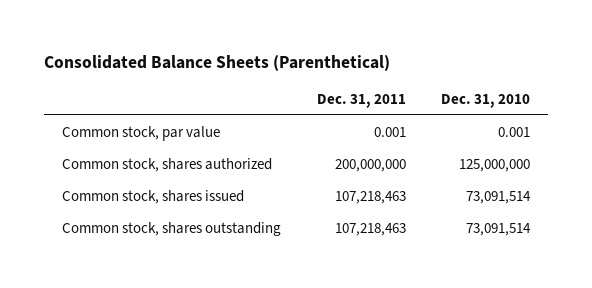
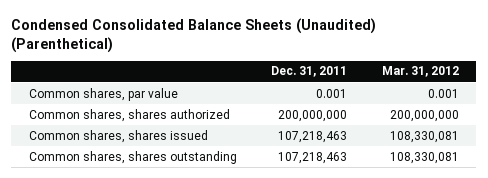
[44,55,391,72] Consolidated Balance Sheets (Parenthetical) -> [11,17,377,53] Condensed Consolidated Balance Sheets (Unaudited) (Parenthetical)
[440,94,530,109] Dec. 31, 2010 -> none
none -> [382,66,460,78] Mar. 31, 2012
[62,125,221,141] Common stock, par value -> [28,87,178,101] Common shares, par value
[62,157,273,172] Common stock, shares authorized -> [28,108,230,122] Common shares, shares authorized
[62,189,245,204] Common stock, shares issued -> [28,129,208,143] Common shares, shares issued
[62,221,282,236] Common stock, shares outstanding -> [28,150,237,164] Common shares, shares outstanding

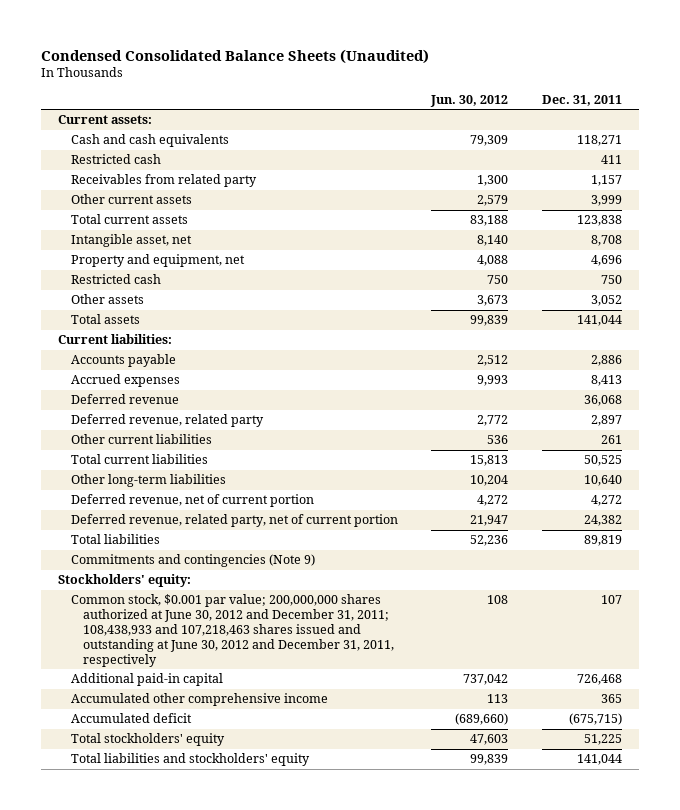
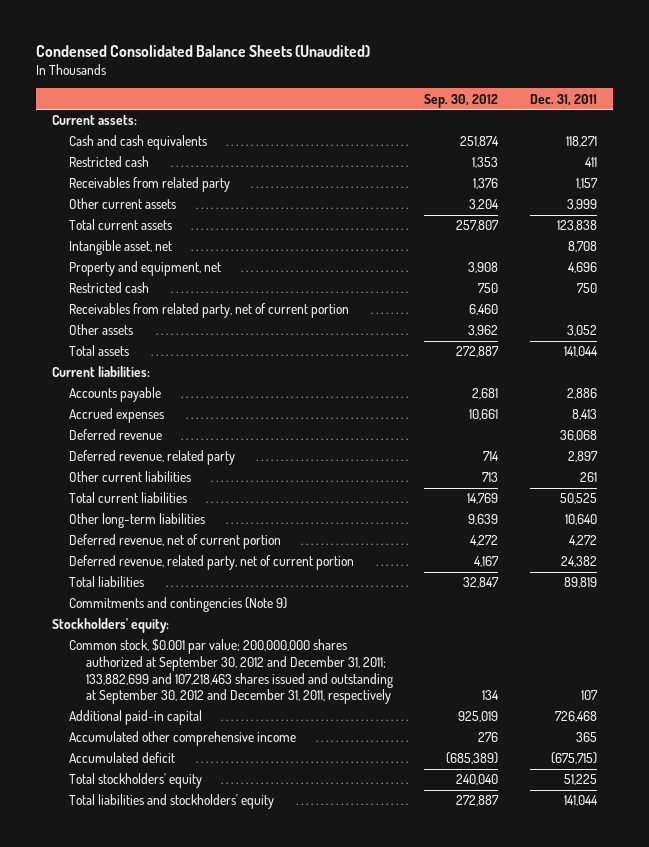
[430,95,509,108] Jun. 30, 2012 -> none
none -> [424,93,499,108] Sep. 30, 2012
none -> [68,303,349,319] Receivables from related party, net of current portion
[70,594,394,667] Common stock, $0.001 par value; 200,000,000 shares authorized at June 30, 2012 and December 31, 2011; 108,438,933 and 107,218,463 shares issued and outstanding at June 30, 2012 and December 31, 2011, respectively -> [68,639,393,705] Common stock, $0.001 par value; 200,000,000 shares authorized at September 30, 2012 and December 31, 2011; 133,882,699 and 107,218,463 shares issued and outstanding at September 30, 2012 and December 31, 2011, respectively

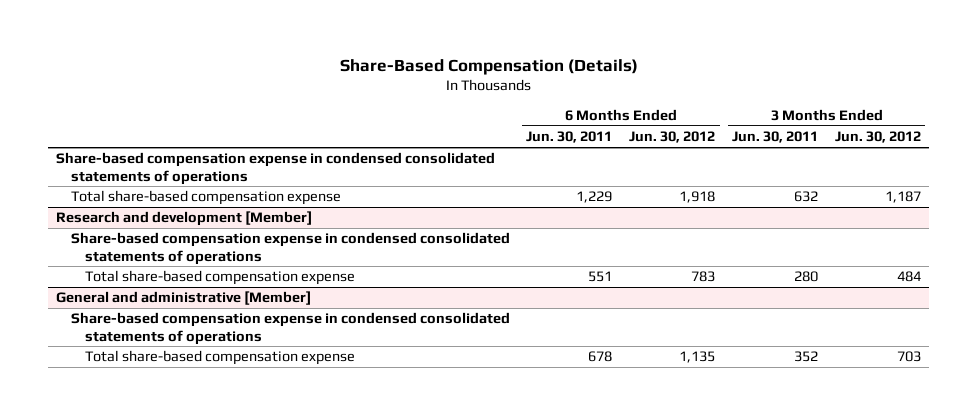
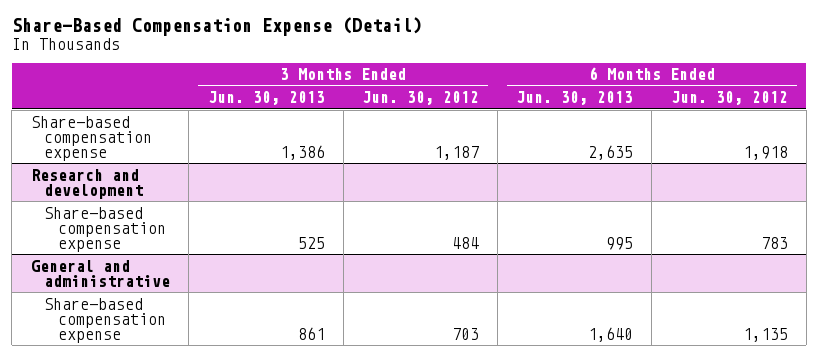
[339,58,638,75] Share-Based Compensation (Details) -> [11,17,422,37] Share-Based Compensation Expense (Detail)
[526,131,613,144] Jun. 30, 2011 -> none
[732,131,819,144] Jun. 30, 2011 -> none
none -> [207,91,325,106] Jun. 30, 2013
none -> [516,91,634,106] Jun. 30, 2013
[56,152,496,185] Share-based compensation expense in condensed consolidated statements of operations -> none
[70,232,510,265] Share-based compensation expense in condensed consolidated statements of operations -> none
[70,312,510,345] Share-based compensation expense in condensed consolidated statements of operations -> none
[70,190,341,206] Total share-based compensation expense -> [30,115,153,161] Share-based compensation expense
[56,211,313,227] Research and development [Member] -> [30,168,144,199] Research and development
[84,270,355,286] Total share-based compensation expense -> [44,206,166,252] Share-based compensation expense
[56,291,312,306] General and administrative [Member] -> [30,259,171,287] General and administrative
[84,350,355,366] Total share-based compensation expense -> [44,297,166,343] Share-based compensation expense

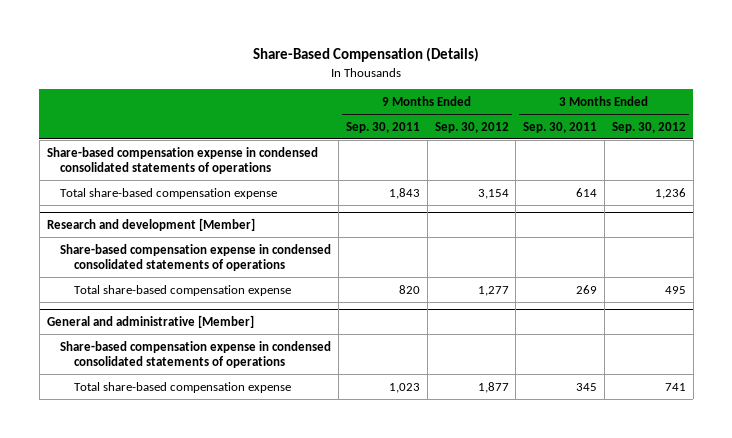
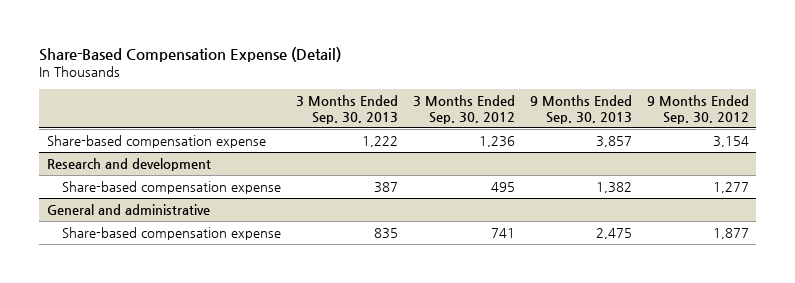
[253,47,480,63] Share-Based Compensation (Details) -> [39,46,342,62] Share-Based Compensation Expense (Detail)
[345,121,420,133] Sep. 30, 2011 -> none
[523,121,598,133] Sep. 30, 2011 -> none
none -> [295,94,398,124] 3 Months Ended Sep. 30, 2013
none -> [529,94,632,124] 9 Months Ended Sep. 30, 2013
[46,146,318,175] Share-based compensation expense in condensed consolidated statements of operations -> none
[60,243,332,272] Share-based compensation expense in condensed consolidated statements of operations -> none
[60,340,332,369] Share-based compensation expense in condensed consolidated statements of operations -> none
[60,187,278,199] Total share-based compensation expense -> [46,134,266,148] Share-based compensation expense
[46,218,255,232] Research and development [Member] -> [46,157,211,171] Research and development
[73,284,291,296] Total share-based compensation expense -> [62,180,282,194] Share-based compensation expense
[46,315,254,329] General and administrative [Member] -> [46,203,210,215] General and administrative
[73,381,291,393] Total share-based compensation expense -> [62,226,282,240] Share-based compensation expense

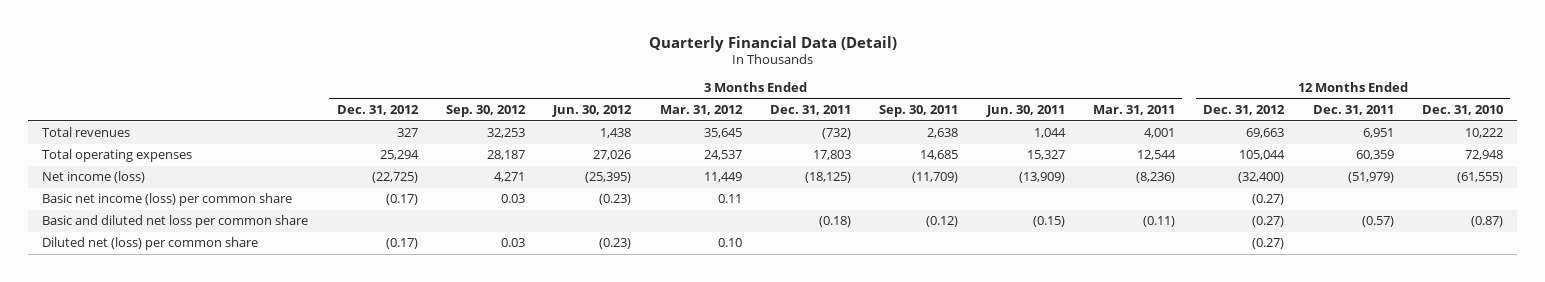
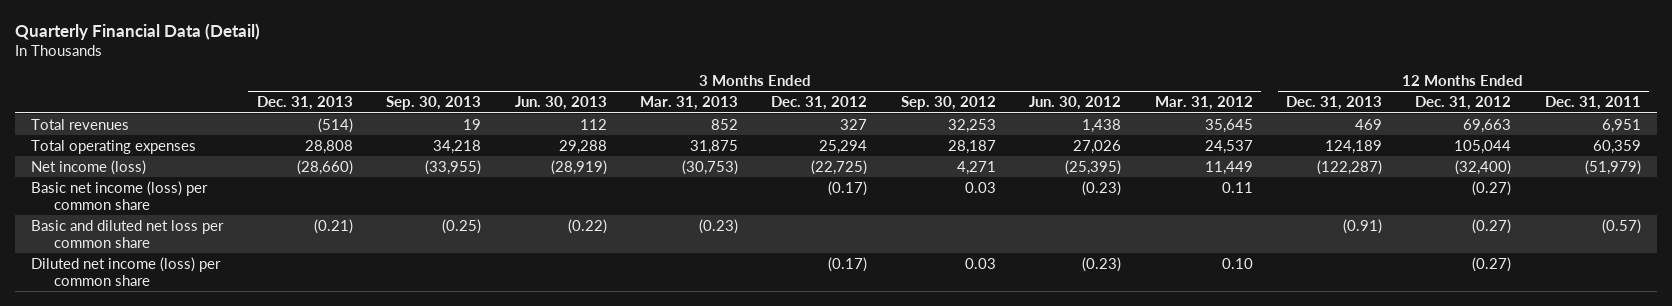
[769,105,851,116] Dec. 31, 2011 -> none
[879,105,959,118] Sep. 30, 2011 -> none
[985,105,1065,118] Jun. 30, 2011 -> none
[1092,105,1175,116] Mar. 31, 2011 -> none
[1421,105,1503,116] Dec. 31, 2010 -> none
none -> [256,96,353,111] Dec. 31, 2013
none -> [386,96,482,111] Sep. 30, 2013
none -> [514,96,607,111] Jun. 30, 2013
none -> [640,96,739,111] Mar. 31, 2013
none -> [1285,96,1382,111] Dec. 31, 2013
[42,237,259,251] Diluted net (loss) per common share -> [31,256,222,286] Diluted net income (loss) per common share

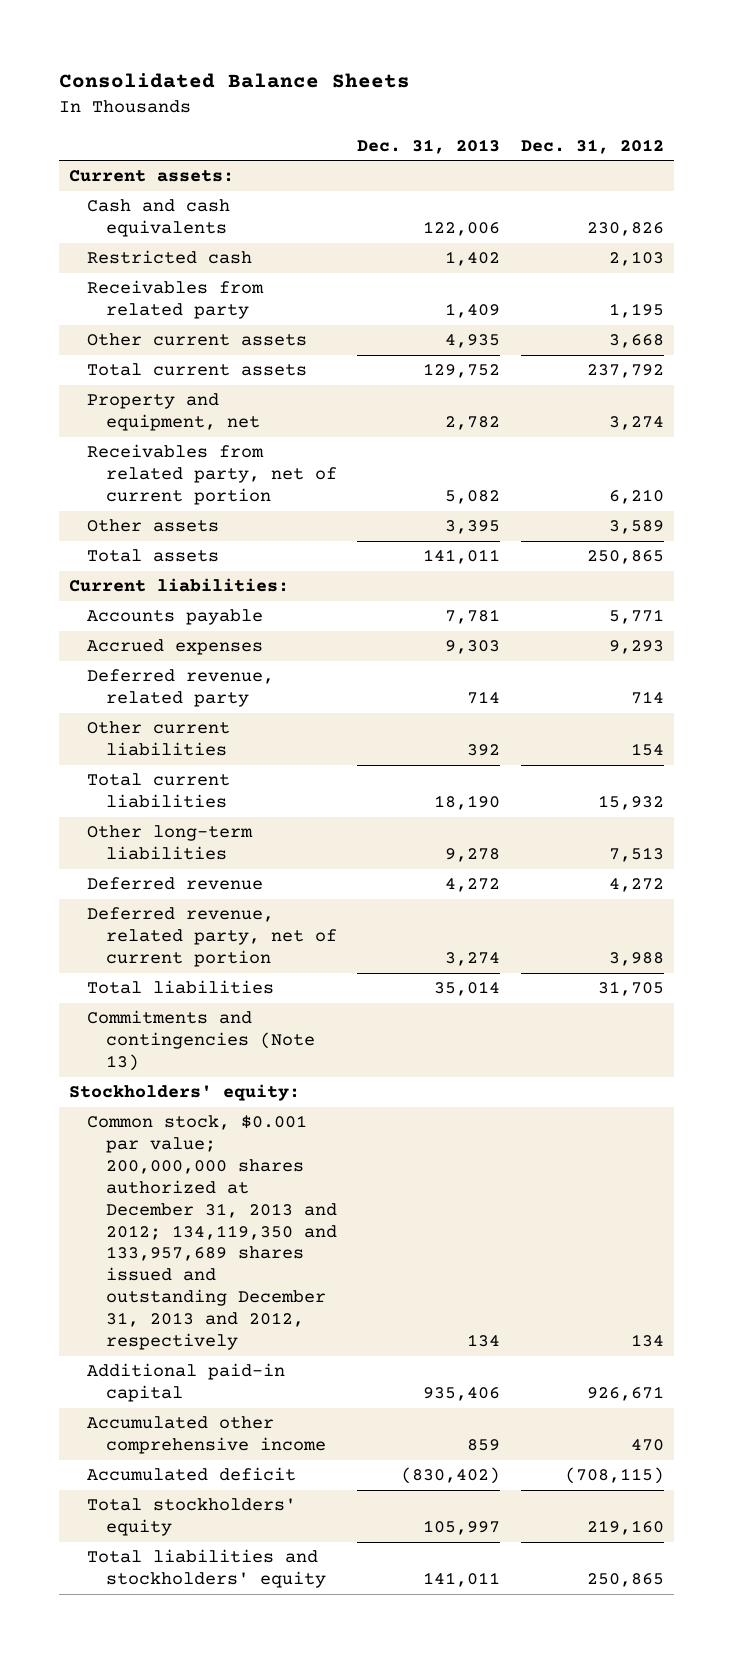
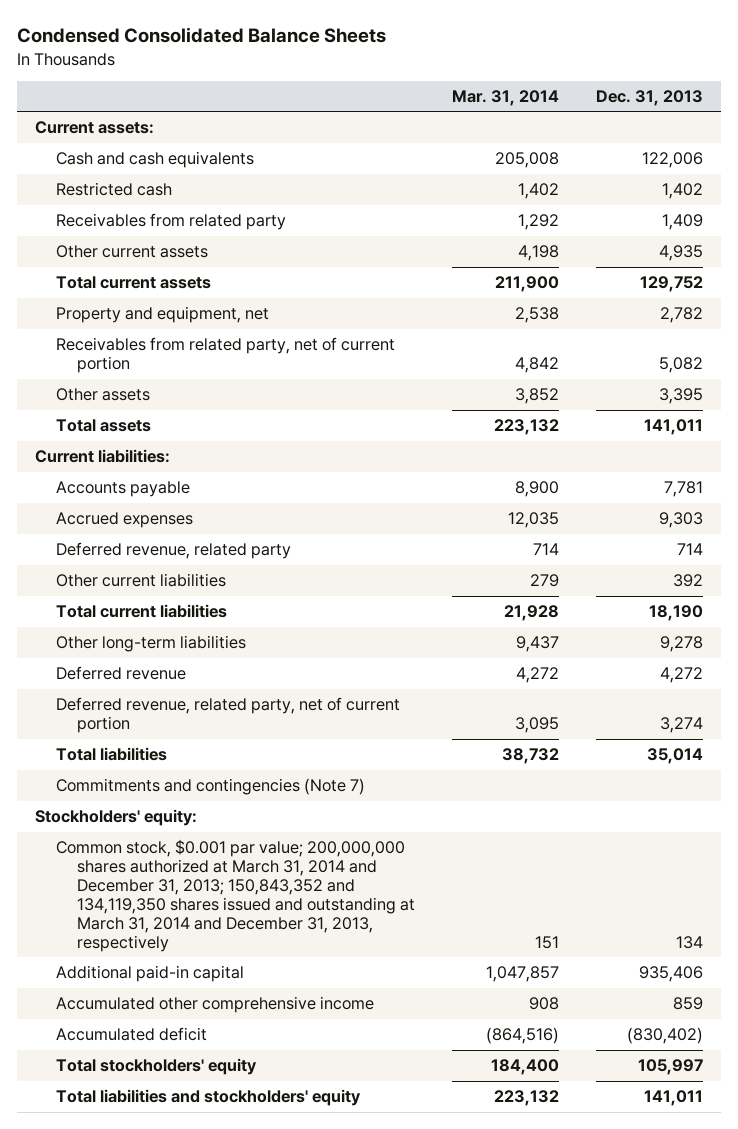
[58,73,410,89] Consolidated Balance Sheets -> [16,27,386,44] Condensed Consolidated Balance Sheets
[520,138,664,154] Dec. 31, 2012 -> none
none -> [451,90,559,107] Mar. 31, 2014
[87,1010,315,1072] Commitments and contingencies (Note 13) -> [56,778,366,796] Commitments and contingencies (Note 7)
[87,1115,337,1350] Common stock, $0.001 par value; 200,000,000 shares authorized at December 31, 2013 and 2012; 134,119,350 and 133,957,689 shares issued and outstanding December 31, 2013 and 2012, respectively -> [56,839,415,952] Common stock, $0.001 par value; 200,000,000 shares authorized at March 31, 2014 and December 31, 2013; 150,843,352 and 134,119,350 shares issued and outstanding at March 31, 2014 and December 31, 2013, respectively

